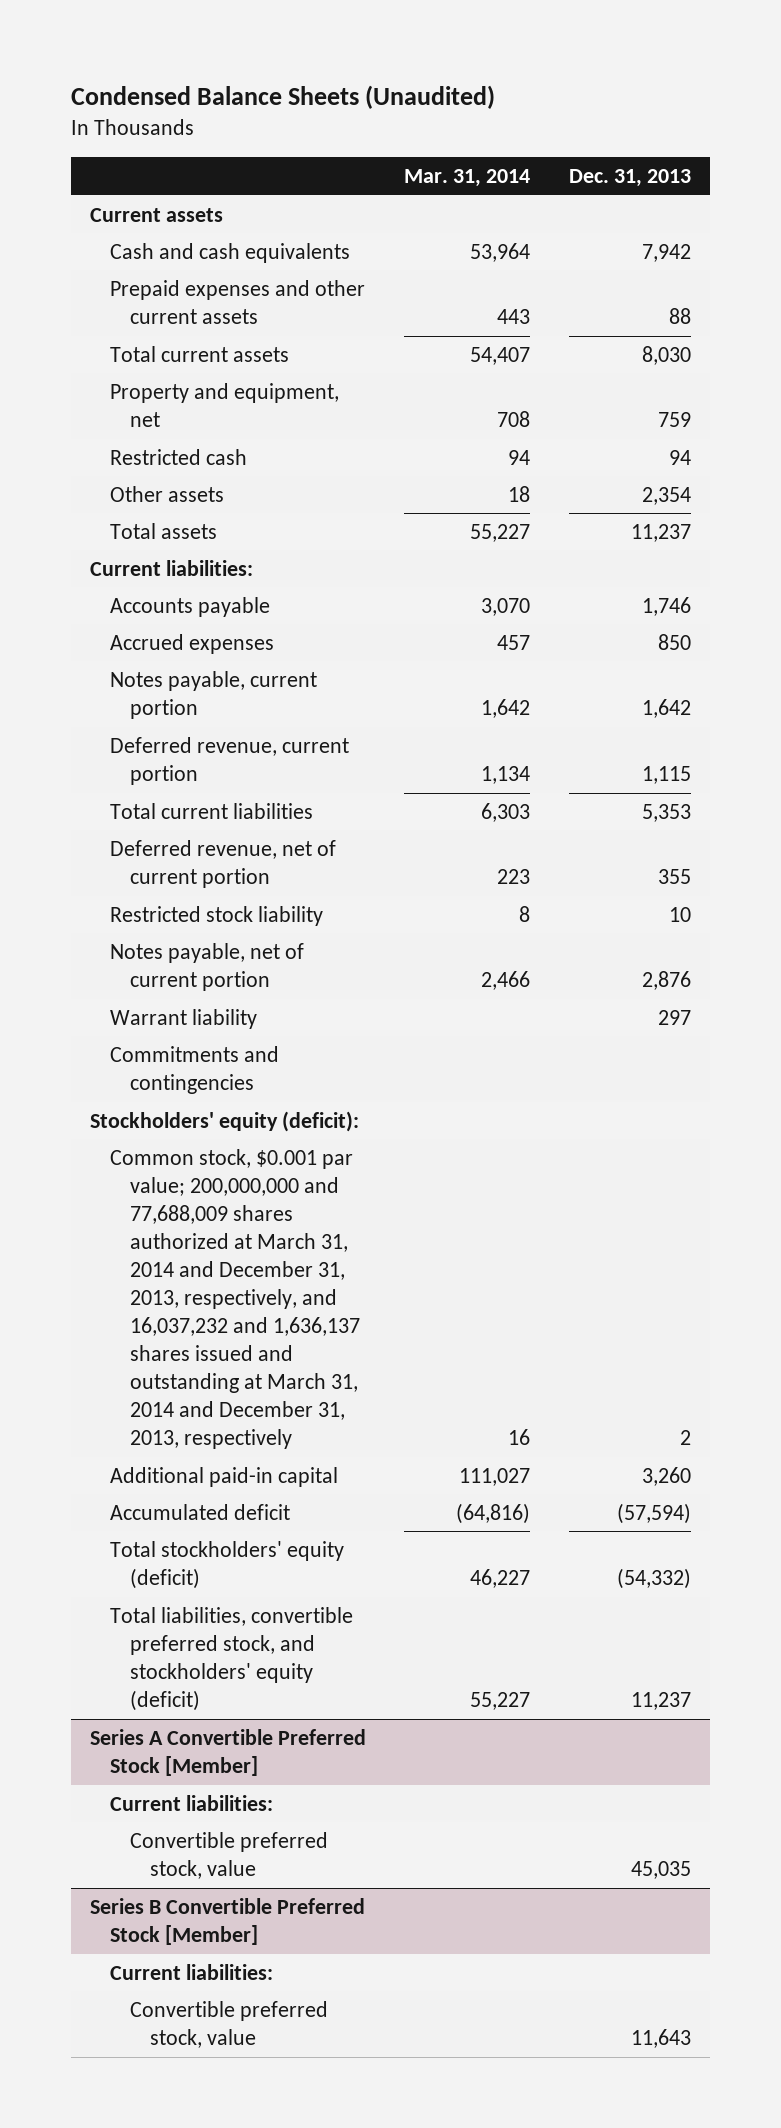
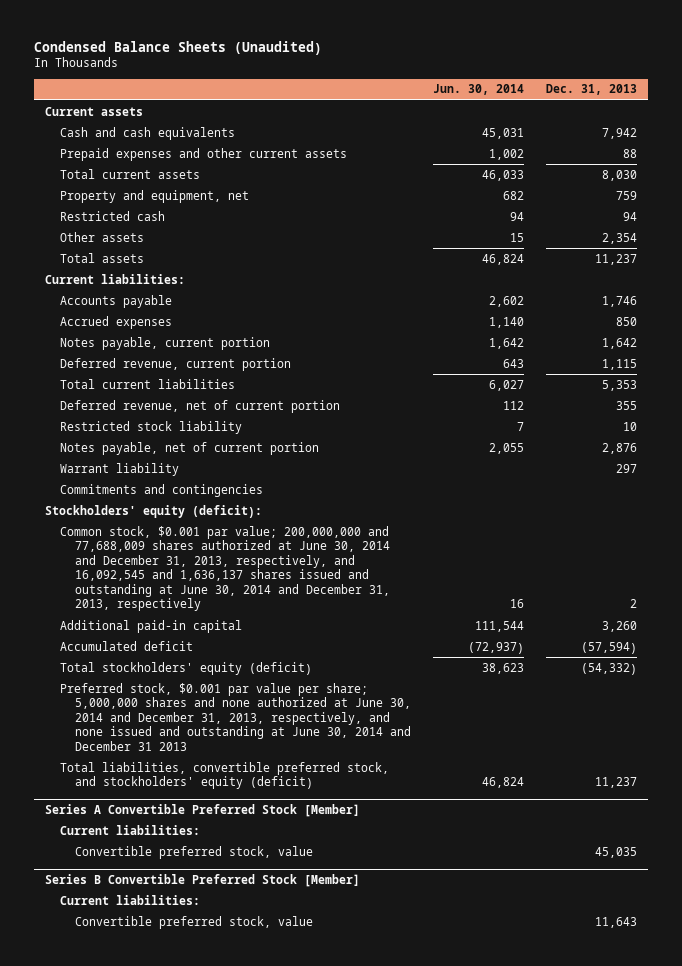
[404,169,531,188] Mar. 31, 2014 -> none
none -> [433,84,525,96] Jun. 30, 2014
[110,1148,360,1450] Common stock, $0.001 par value; 200,000,000 and 77,688,009 shares authorized at March 31, 2014 and December 31, 2013, respectively, and 16,037,232 and 1,636,137 shares issued and outstanding at March 31, 2014 and December 31, 2013, respectively -> [60,525,391,612] Common stock, $0.001 par value; 200,000,000 and 77,688,009 shares authorized at June 30, 2014 and December 31, 2013, respectively, and 16,092,545 and 1,636,137 shares issued and outstanding at June 30, 2014 and December 31, 2013, respectively
none -> [60,682,412,751] Preferred stock, $0.001 par value per share; 5,000,000 shares and none authorized at June 30, 2014 and December 31, 2013, respectively, and none issued and outstanding at June 30, 2014 and December 31 2013

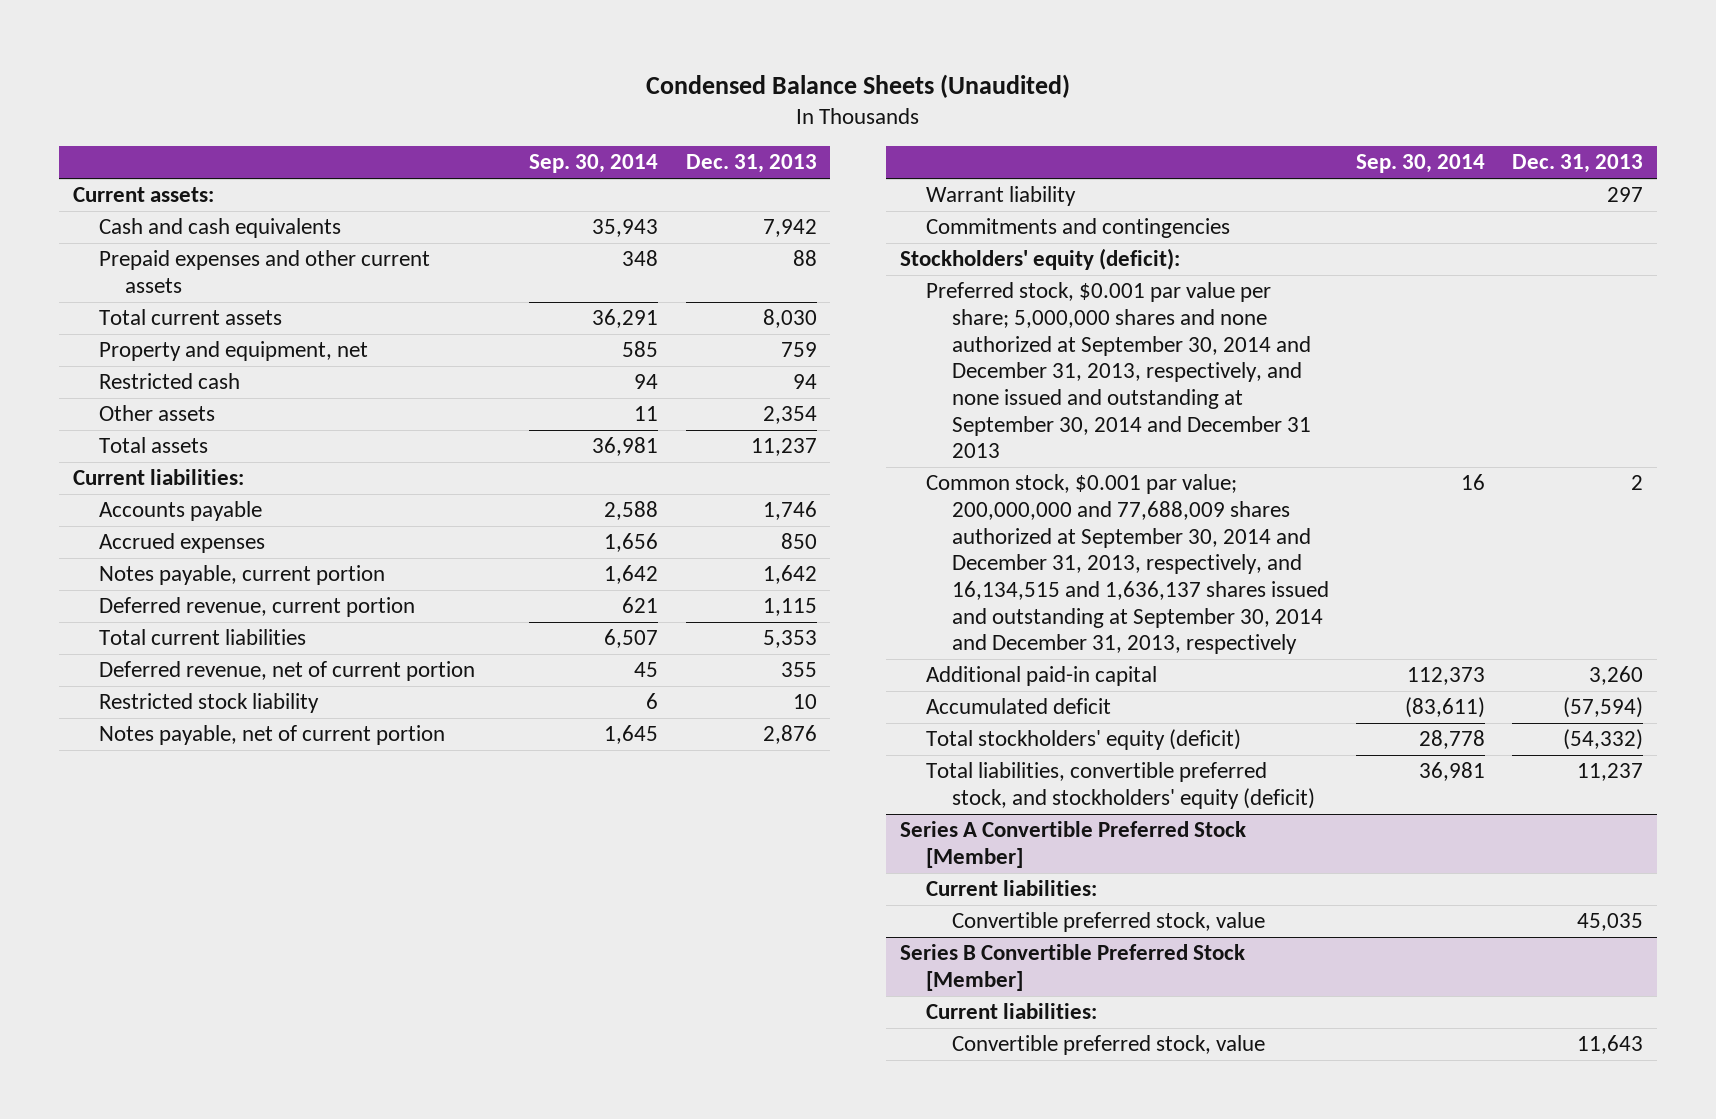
[433,84,525,96] Jun. 30, 2014 -> none
none -> [529,154,659,174] Sep. 30, 2014
[44,106,143,116] Current assets -> [72,187,214,203] Current assets:
none -> [925,282,1311,459] Preferred stock, $0.001 par value per share; 5,000,000 shares and none authorized at September 30, 2014 and December 31, 2013, respectively, and none issued and outstanding at September 30, 2014 and December 31 2013
[60,525,391,612] Common stock, $0.001 par value; 200,000,000 and 77,688,009 shares authorized at June 30, 2014 and December 31, 2013, respectively, and 16,092,545 and 1,636,137 shares issued and outstanding at June 30, 2014 and December 31, 2013, respectively -> [925,474,1329,655] Common stock, $0.001 par value; 200,000,000 and 77,688,009 shares authorized at September 30, 2014 and December 31, 2013, respectively, and 16,134,515 and 1,636,137 shares issued and outstanding at September 30, 2014 and December 31, 2013, respectively
[60,682,412,751] Preferred stock, $0.001 par value per share; 5,000,000 shares and none authorized at June 30, 2014 and December 31, 2013, respectively, and none issued and outstanding at June 30, 2014 and December 31 2013 -> none

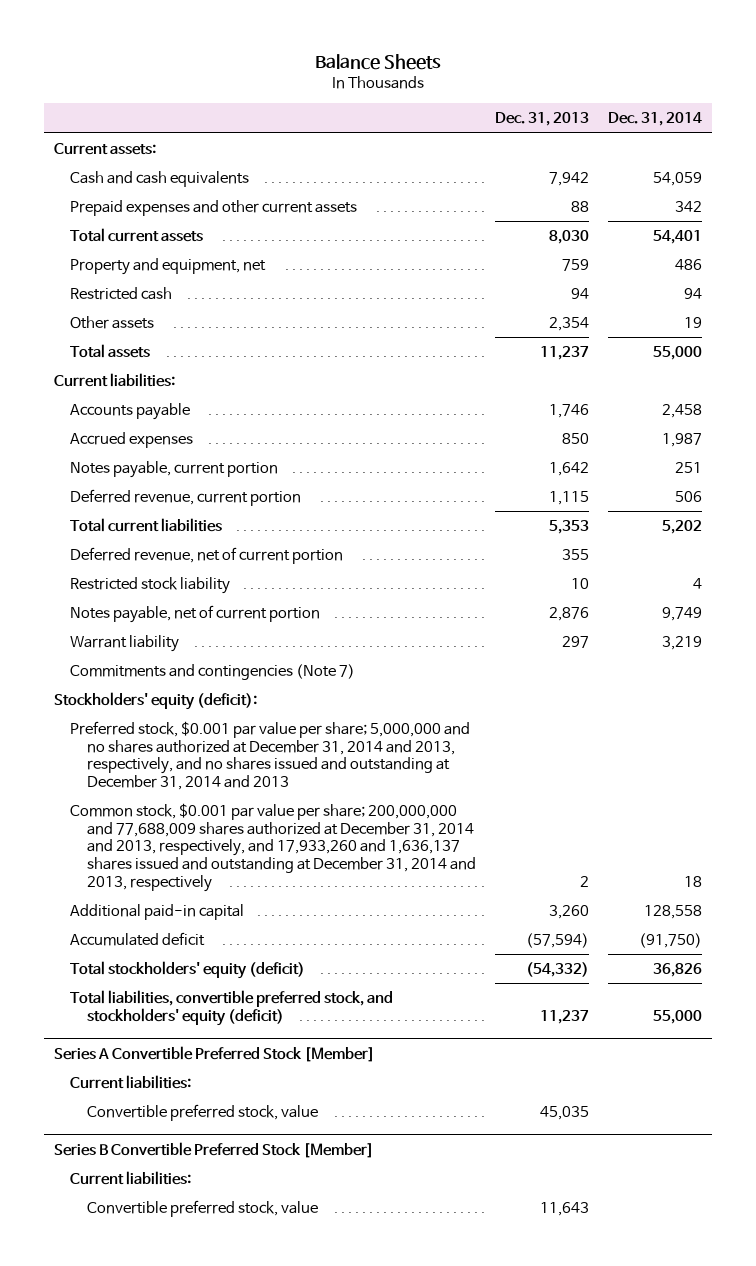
[646,73,1071,98] Condensed Balance Sheets (Unaudited) -> [315,53,442,70] Balance Sheets
[529,154,659,174] Sep. 30, 2014 -> none
none -> [608,112,703,127] Dec. 31, 2014
[925,218,1230,239] Commitments and contingencies -> [70,664,356,681] Commitments and contingencies (Note 7)
[925,282,1311,459] Preferred stock, $0.001 par value per share; 5,000,000 shares and none authorized at September 30, 2014 and December 31, 2013, respectively, and none issued and outstanding at September 30, 2014 and December 31 2013 -> [70,721,471,790] Preferred stock, $0.001 par value per share; 5,000,000 and no shares authorized at December 31, 2014 and 2013, respectively, and no shares issued and outstanding at December 31, 2014 and 2013
[925,474,1329,655] Common stock, $0.001 par value; 200,000,000 and 77,688,009 shares authorized at September 30, 2014 and December 31, 2013, respectively, and 16,134,515 and 1,636,137 shares issued and outstanding at September 30, 2014 and December 31, 2013, respectively -> [70,803,476,892] Common stock, $0.001 par value per share; 200,000,000 and 77,688,009 shares authorized at December 31, 2014 and 2013, respectively, and 17,933,260 and 1,636,137 shares issued and outstanding at December 31, 2014 and 2013, respectively

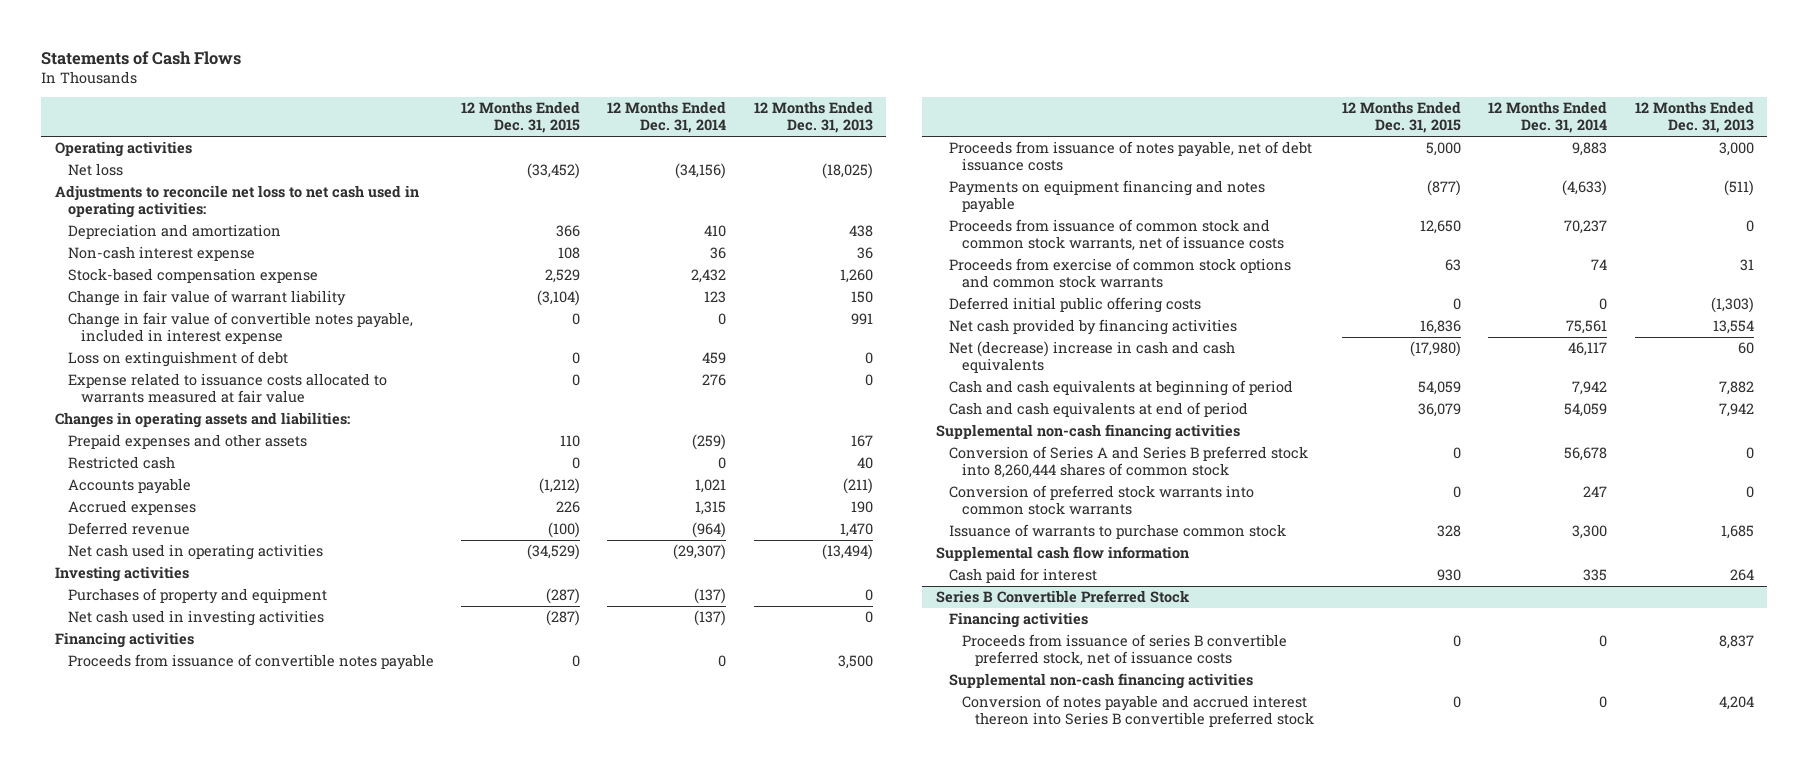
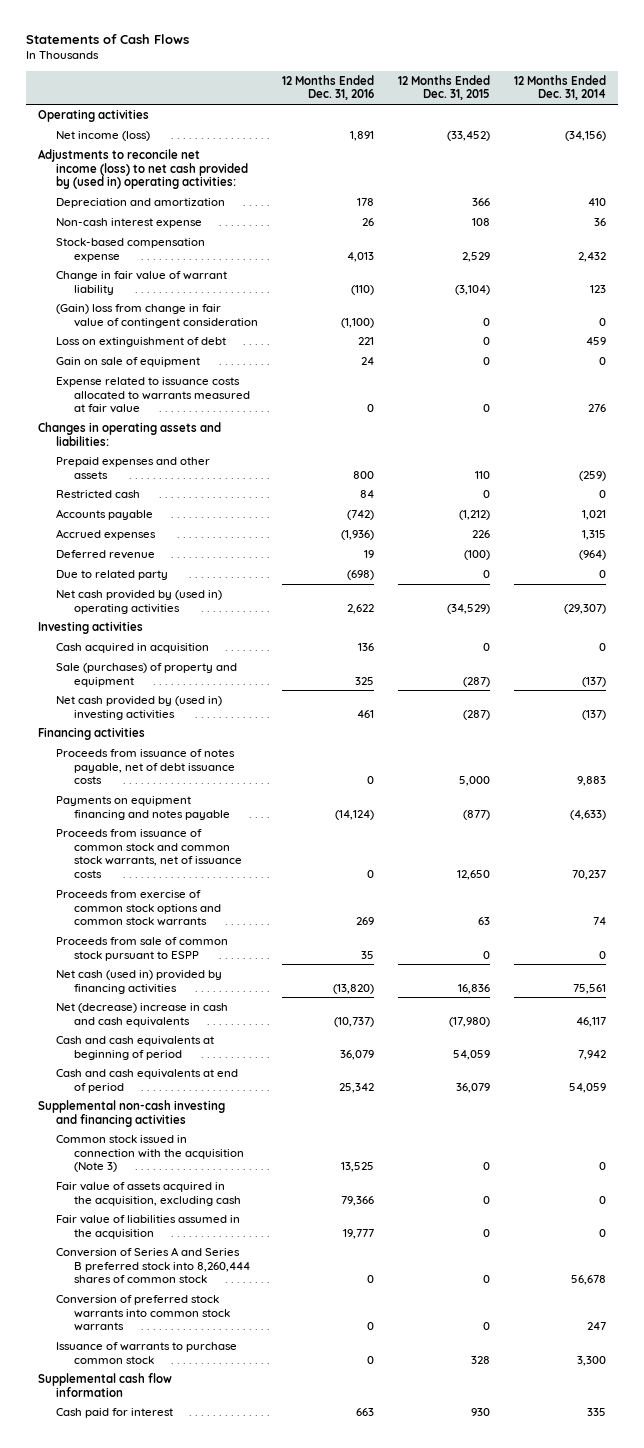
[753,101,873,134] 12 Months Ended Dec. 31, 2013 -> none
none -> [282,74,375,101] 12 Months Ended Dec. 31, 2016
[67,163,123,177] Net loss -> [56,130,151,141] Net income (loss)
[54,185,419,219] Adjustments to reconcile net loss to net cash used in operating activities: -> [38,148,249,190] Adjustments to reconcile net income (loss) to net cash provided by (used in) operating activities:
[67,312,413,345] Change in fair value of convertible notes payable, included in interest expense -> none
none -> [56,303,259,328] (Gain) loss from change in fair value of contingent consideration
none -> [56,356,201,367] Gain on sale of equipment
none -> [56,569,169,580] Due to related party
[67,544,323,561] Net cash used in operating activities -> [56,589,223,614] Net cash provided by (used in) operating activities
none -> [56,642,210,653] Cash acquired in acquisition
[67,588,327,605] Purchases of property and equipment -> [56,662,238,687] Sale (purchases) of property and equipment
[67,610,324,627] Net cash used in investing activities -> [56,695,223,720] Net cash provided by (used in) investing activities
[67,654,434,671] Proceeds from issuance of convertible notes payable -> none
[948,297,1201,314] Deferred initial public offering costs -> none
none -> [56,936,229,961] Proceeds from sale of common stock pursuant to ESPP
[948,319,1237,336] Net cash provided by financing activities -> [56,969,223,994] Net cash (used in) provided by financing activities
[935,424,1240,441] Supplemental non-cash financing activities -> [38,1099,226,1127] Supplemental non-cash investing and financing activities
none -> [56,1134,245,1173] Common stock issued in connection with the acquisition (Note 3)
none -> [56,1181,242,1206] Fair value of assets acquired in the acquisition, excluding cash
none -> [56,1214,241,1239] Fair value of liabilities assumed in the acquisition
[935,590,1190,604] Series B Convertible Preferred Stock -> none
[948,612,1088,629] Financing activities -> none
[961,634,1287,667] Proceeds from issuance of series B convertible preferred stock, net of issuance costs -> none
[948,673,1253,690] Supplemental non-cash financing activities -> none
[961,695,1314,728] Conversion of notes payable and accrued interest thereon into Series B convertible preferred stock -> none

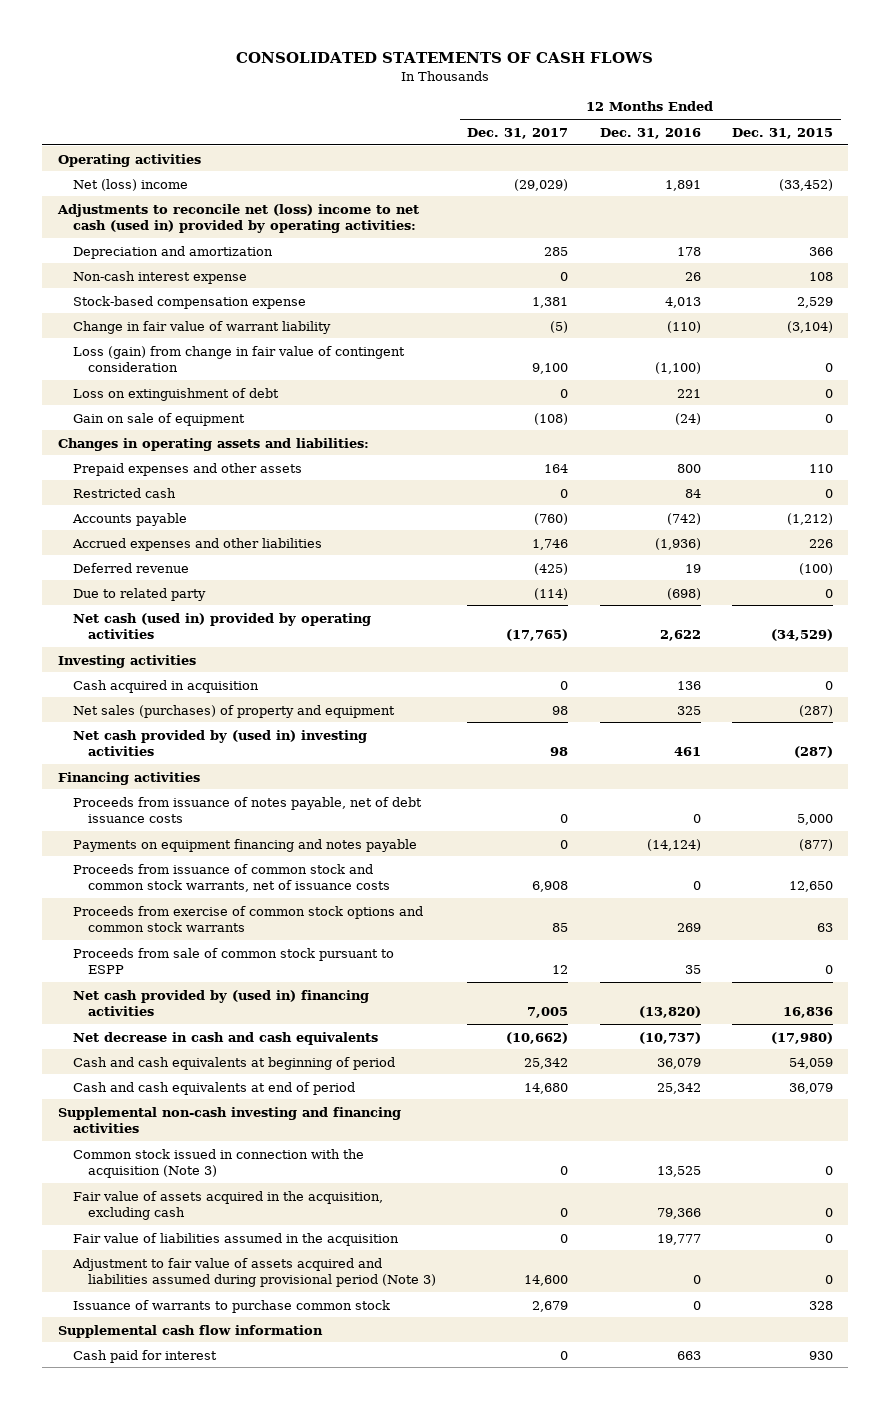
[26,33,190,44] Statements of Cash Flows -> [236,51,654,63] CONSOLIDATED STATEMENTS OF CASH FLOWS
[513,74,606,101] 12 Months Ended Dec. 31, 2014 -> none
none -> [467,127,569,139] Dec. 31, 2017
[56,130,151,141] Net income (loss) -> [73,178,189,191] Net (loss) income
[38,148,249,190] Adjustments to reconcile net income (loss) to net cash provided by (used in) operating activities: -> [56,203,419,233] Adjustments to reconcile net (loss) income to net cash (used in) provided by operating activities:
[56,303,259,328] (Gain) loss from change in fair value of contingent consideration -> [73,345,406,372] Loss (gain) from change in fair value of contingent consideration
[56,376,251,414] Expense related to issuance costs allocated to warrants measured at fair value -> none
[361,356,375,365] 24 -> [674,412,701,425] (24)
[56,528,157,540] Accrued expenses -> [72,537,323,551] Accrued expenses and other liabilities
[56,589,223,614] Net cash provided by (used in) operating activities -> [73,612,372,639] Net cash (used in) provided by operating activities
[56,662,238,687] Sale (purchases) of property and equipment -> [73,704,396,718] Net sales (purchases) of property and equipment
[56,969,223,994] Net cash (used in) provided by financing activities -> [73,989,370,1016] Net cash provided by (used in) financing activities
[56,1002,229,1027] Net (decrease) increase in cash and cash equivalents -> [73,1031,379,1045] Net decrease in cash and cash equivalents
[56,1246,251,1284] Conversion of Series A and Series B preferred stock into 8,260,444 shares of common stock -> none
[56,1294,231,1332] Conversion of preferred stock warrants into common stock warrants -> none
none -> [72,1257,437,1287] Adjustment to fair value of assets acquired and liabilities assumed during provisional period (Note 3)

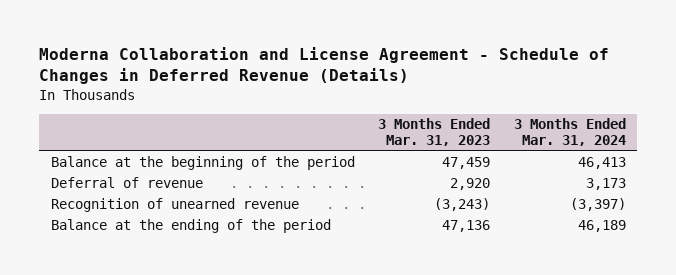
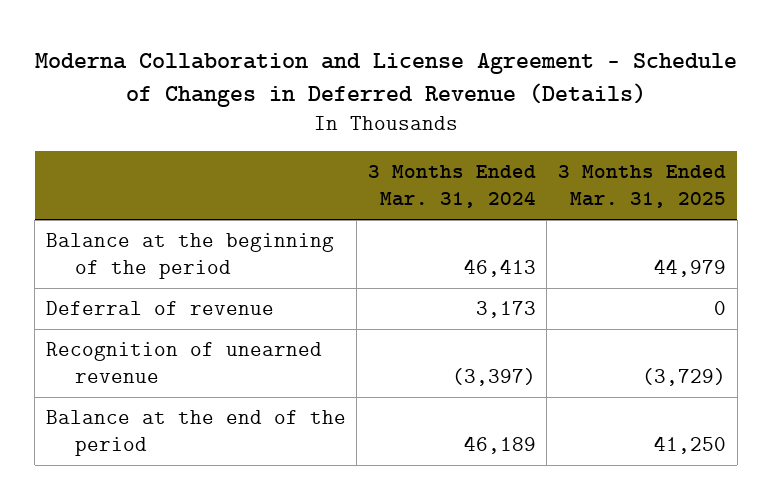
[378,117,491,147] 3 Months Ended Mar. 31, 2023 -> none
none -> [558,164,727,209] 3 Months Ended Mar. 31, 2025
[50,219,331,234] Balance at the ending of the period -> [45,409,346,457] Balance at the end of the period

